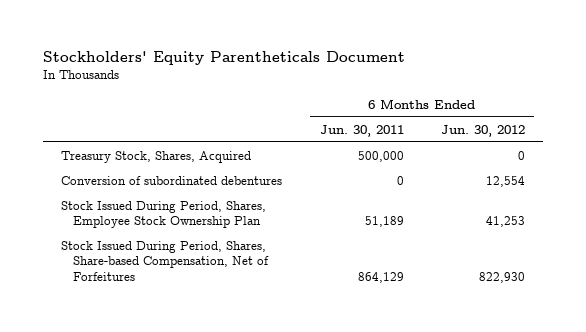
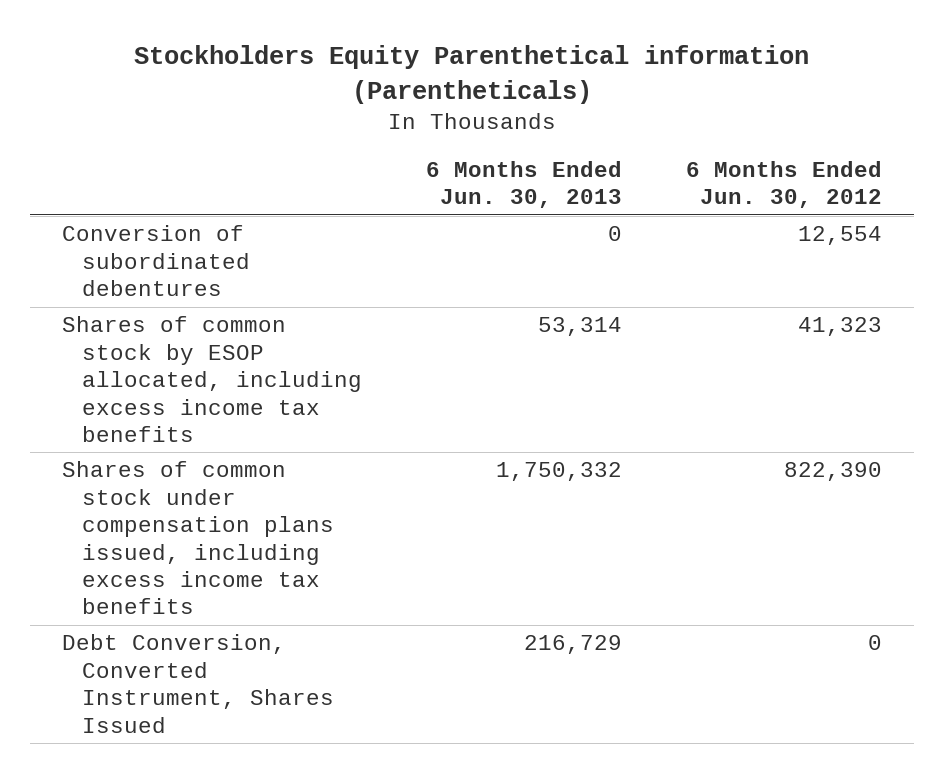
[42,51,405,66] Stockholders' Equity Parentheticals Document -> [134,45,810,105] Stockholders Equity Parenthetical information (Parentheticals)
[319,124,404,137] Jun. 30, 2011 -> none
none -> [426,160,623,209] 6 Months Ended Jun. 30, 2013
[61,150,252,163] Treasury Stock, Shares, Acquired -> none
[61,200,267,229] Stock Issued During Period, Shares, Employee Stock Ownership Plan -> none
none -> [61,316,362,442] Shares of common stock by ESOP allocated, including excess income tax benefits
[61,240,269,281] Stock Issued During Period, Shares, Share-based Compensation, Net of Forfeitures -> [61,461,334,615] Shares of common stock under compensation plans issued, including excess income tax benefits
[478,271,525,283] 822,930 -> [784,462,883,482] 822,390
none -> [61,634,334,733] Debt Conversion, Converted Instrument, Shares Issued

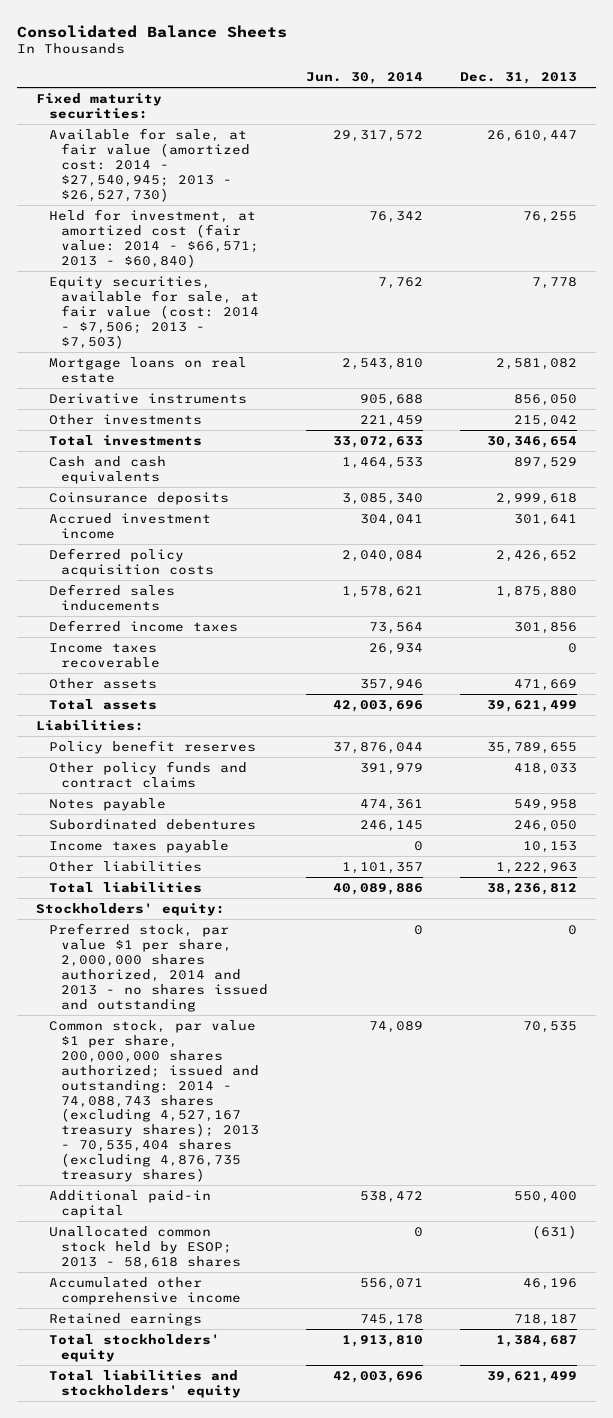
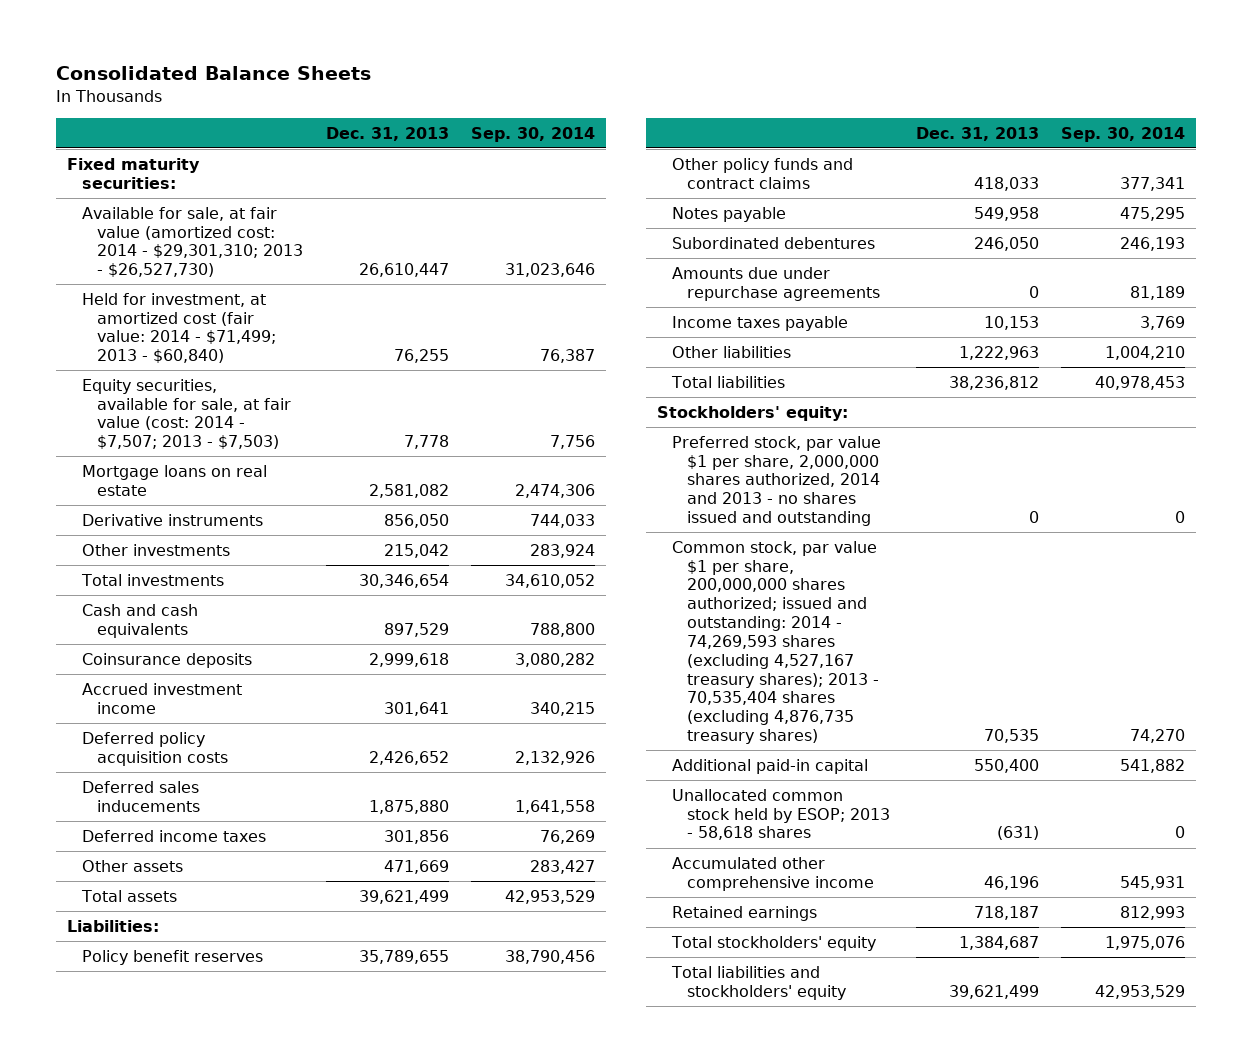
[305,71,423,84] Jun. 30, 2014 -> none
none -> [470,126,595,142] Sep. 30, 2014
[48,127,251,202] Available for sale, at fair value (amortized cost: 2014 - $27,540,945; 2013 - $26,527,730) -> [81,206,304,278] Available for sale, at fair value (amortized cost: 2014 - $29,301,310; 2013 - $26,527,730)
[48,208,260,268] Held for investment, at amortized cost (fair value: 2014 - $66,571; 2013 - $60,840) -> [81,292,277,364] Held for investment, at amortized cost (fair value: 2014 - $71,499; 2013 - $60,840)
[48,275,260,349] Equity securities, available for sale, at fair value (cost: 2014 - $7,506; 2013 - $7,503) -> [81,378,292,450] Equity securities, available for sale, at fair value (cost: 2014 - $7,507; 2013 - $7,503)
[48,642,161,668] Income taxes recoverable -> none
none -> [672,266,881,301] Amounts due under repurchase agreements
[48,1019,260,1183] Common stock, par value $1 per share, 200,000,000 shares authorized; issued and outstanding: 2014 - 74,088,743 shares (excluding 4,527,167 treasury shares); 2013 - 70,535,404 shares (excluding 4,876,735 treasury shares) -> [672,540,880,745] Common stock, par value $1 per share, 200,000,000 shares authorized; issued and outstanding: 2014 - 74,269,593 shares (excluding 4,527,167 treasury shares); 2013 - 70,535,404 shares (excluding 4,876,735 treasury shares)

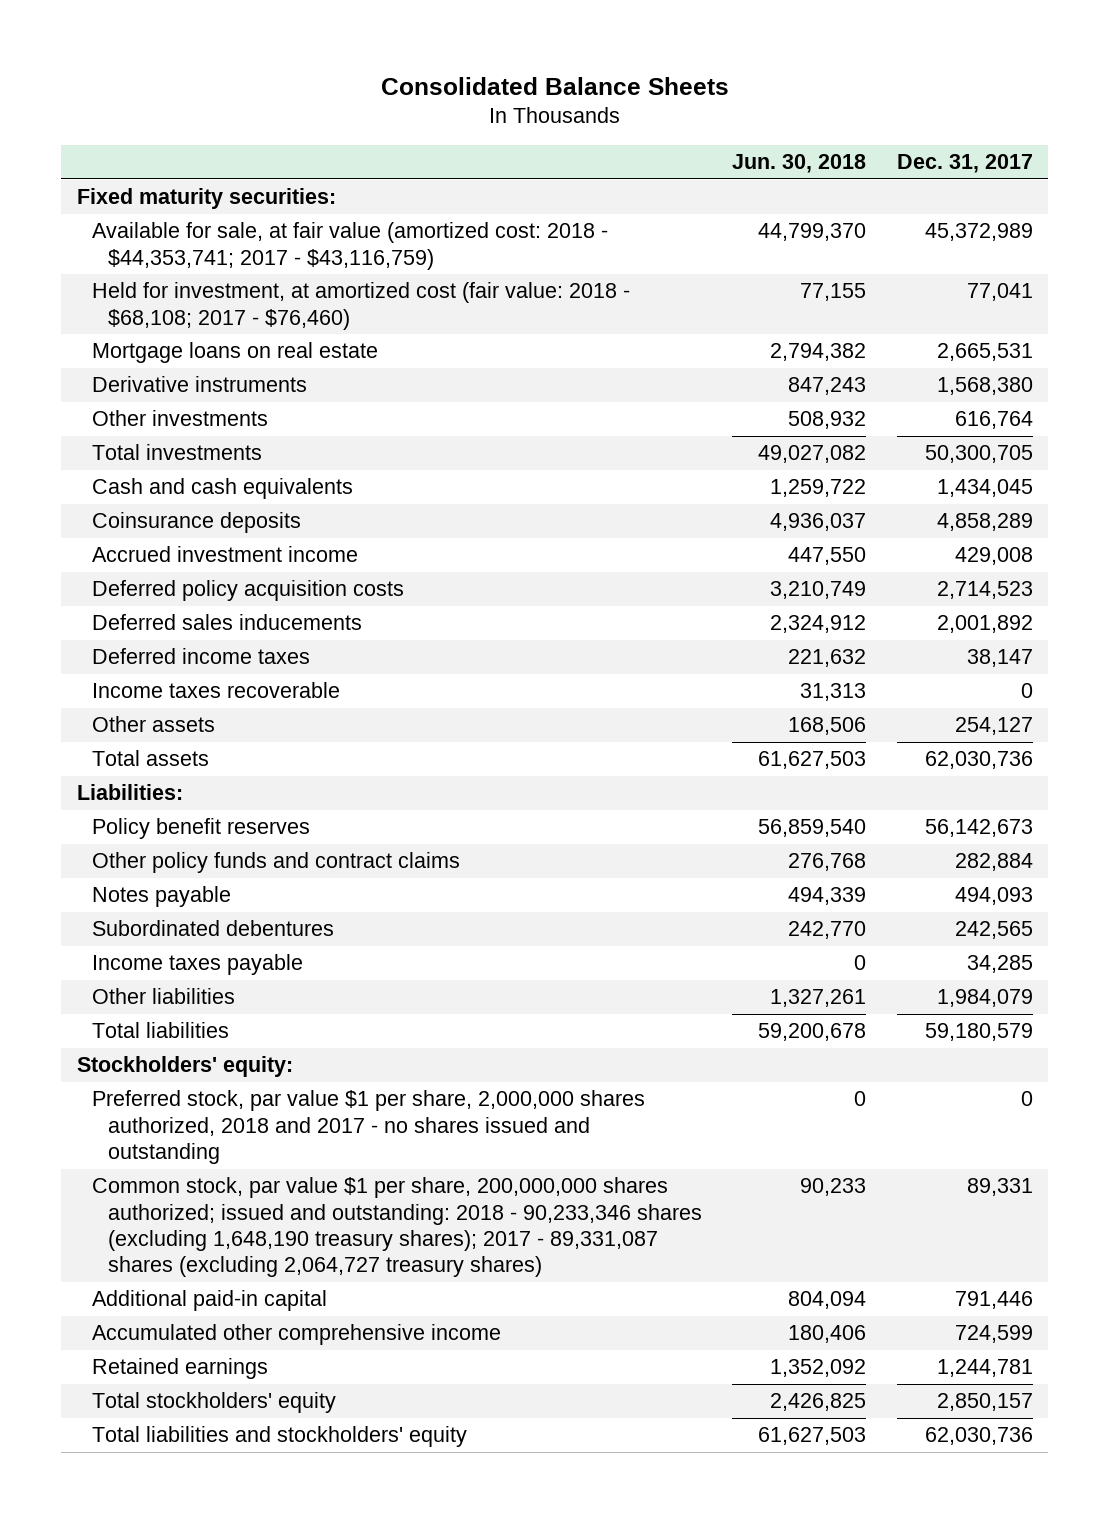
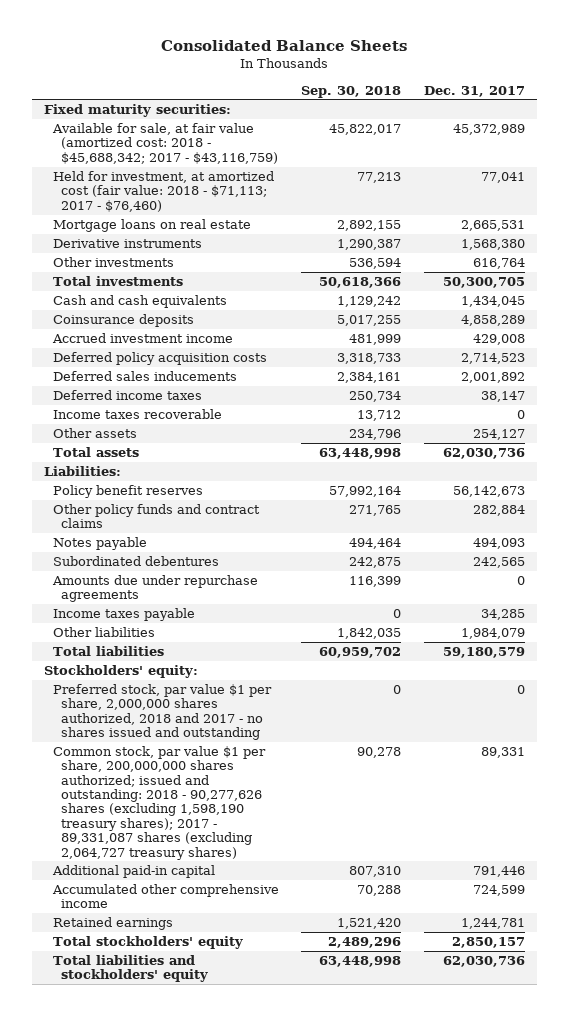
[732,154,867,174] Jun. 30, 2018 -> none
none -> [301,85,402,98] Sep. 30, 2018
[92,222,609,270] Available for sale, at fair value (amortized cost: 2018 - $44,353,741; 2017 - $43,116,759) -> [51,122,279,164] Available for sale, at fair value (amortized cost: 2018 - $45,688,342; 2017 - $43,116,759)
[92,282,631,330] Held for investment, at amortized cost (fair value: 2018 - $68,108; 2017 - $76,460) -> [52,170,274,212] Held for investment, at amortized cost (fair value: 2018 - $71,113; 2017 - $76,460)
none -> [51,574,258,603] Amounts due under repurchase agreements
[92,1177,702,1278] Common stock, par value $1 per share, 200,000,000 shares authorized; issued and outstanding: 2018 - 90,233,346 shares (excluding 1,648,190 treasury shares); 2017 - 89,331,087 shares (excluding 2,064,727 treasury shares) -> [52,745,266,860] Common stock, par value $1 per share, 200,000,000 shares authorized; issued and outstanding: 2018 - 90,277,626 shares (excluding 1,598,190 treasury shares); 2017 - 89,331,087 shares (excluding 2,064,727 treasury shares)

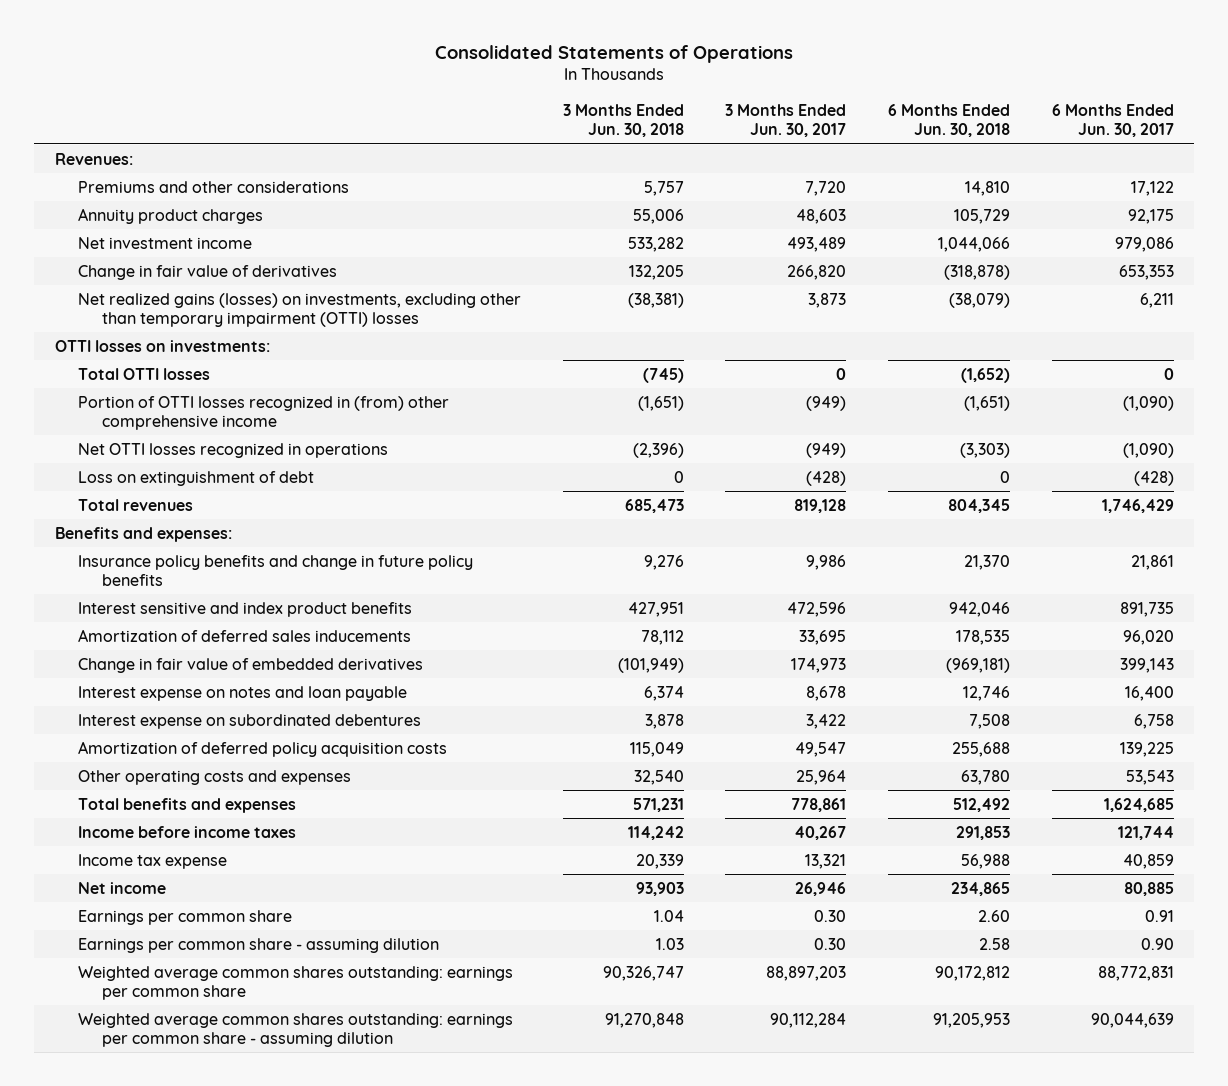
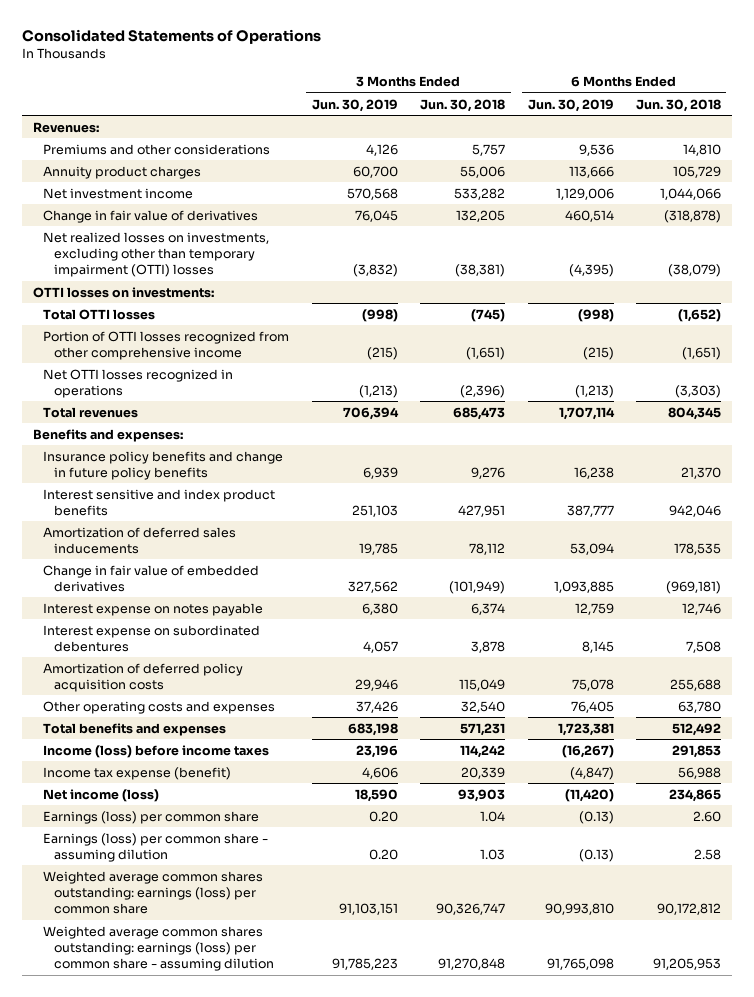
[725,103,847,138] 3 Months Ended Jun. 30, 2017 -> none
[1051,103,1174,138] 6 Months Ended Jun. 30, 2017 -> none
none -> [311,98,398,112] Jun. 30, 2019
none -> [527,98,614,112] Jun. 30, 2019
[78,292,522,328] Net realized gains (losses) on investments, excluding other than temporary impairment (OTTI) losses -> [43,231,270,277] Net realized losses on investments, excluding other than temporary impairment (OTTI) losses
[78,395,450,431] Portion of OTTI losses recognized in (from) other comprehensive income -> [43,330,290,360] Portion of OTTI losses recognized from other comprehensive income
[78,470,315,486] Loss on extinguishment of debt -> none
[78,685,408,701] Interest expense on notes and loan payable -> [43,602,264,616] Interest expense on notes payable
[78,825,297,838] Income before income taxes -> [43,744,270,758] Income (loss) before income taxes
[78,853,228,869] Income tax expense -> [43,766,232,780] Income tax expense (benefit)
[78,881,167,894] Net income -> [43,788,160,802] Net income (loss)
[78,909,293,925] Earnings per common share -> [43,810,260,824] Earnings (loss) per common share
[78,937,440,953] Earnings per common share - assuming dilution -> [43,832,269,862] Earnings (loss) per common share - assuming dilution
[78,965,514,1001] Weighted average common shares outstanding: earnings per common share -> [43,870,264,914] Weighted average common shares outstanding: earnings (loss) per common share
[78,1012,514,1048] Weighted average common shares outstanding: earnings per common share - assuming dilution -> [43,925,274,971] Weighted average common shares outstanding: earnings (loss) per common share - assuming dilution

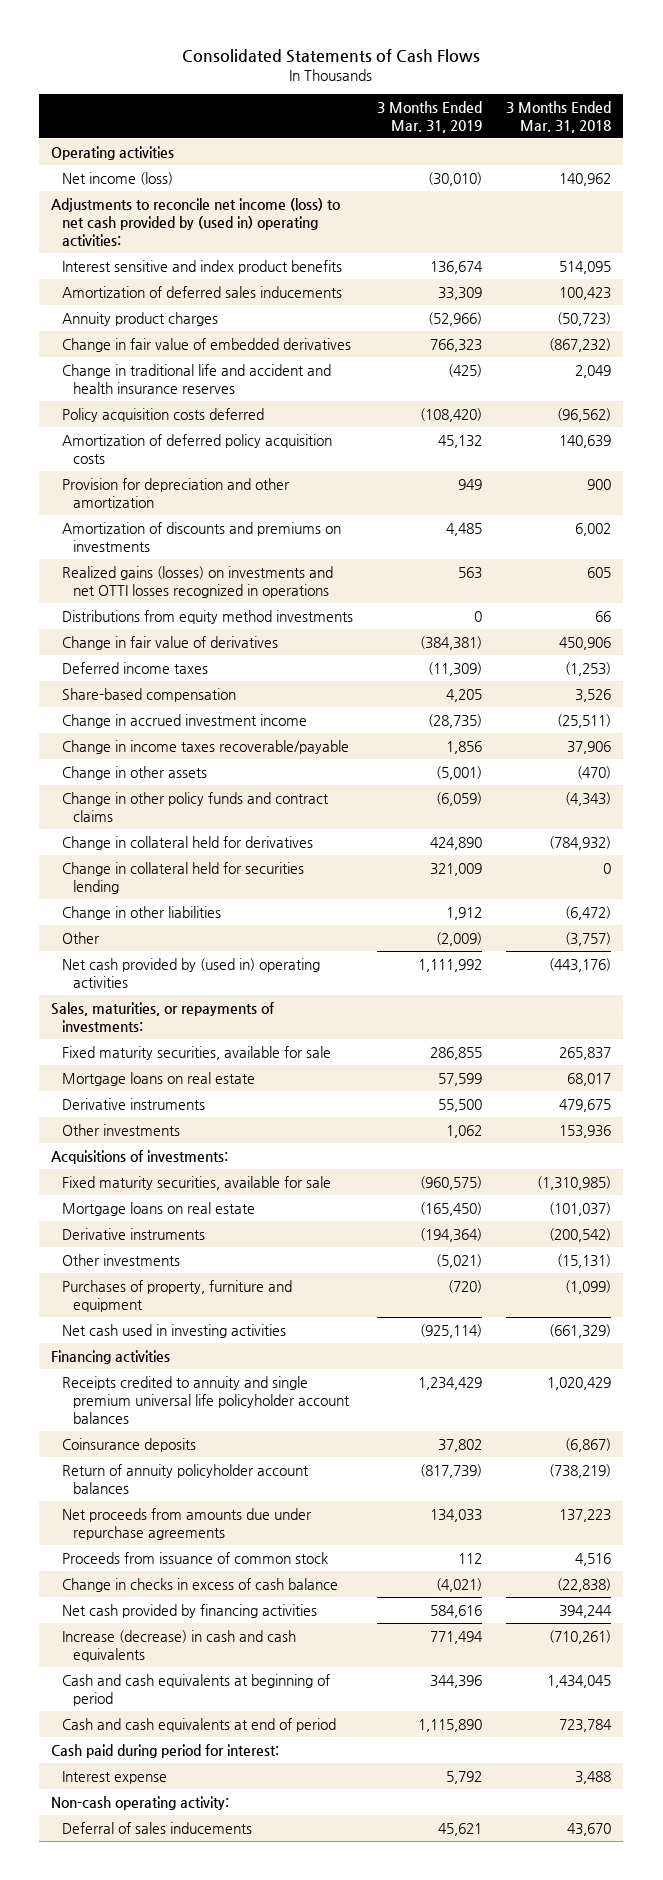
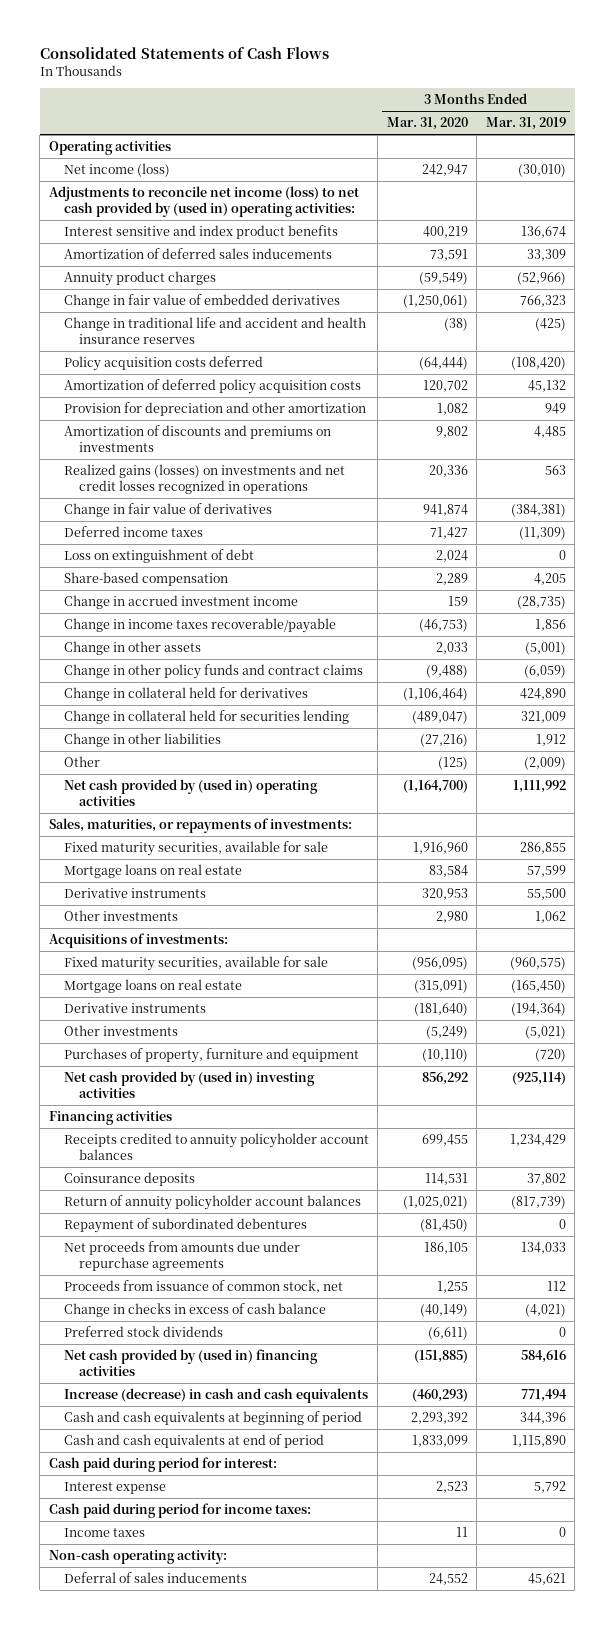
[506,100,612,133] 3 Months Ended Mar. 31, 2018 -> none
none -> [386,117,468,131] Mar. 31, 2020
[62,609,354,624] Distributions from equity method investments -> none
[62,565,334,598] Realized gains (losses) on investments and net OTTI losses recognized in operations -> [63,463,345,495] Realized gains (losses) on investments and net credit losses recognized in operations
none -> [63,548,254,563] Loss on extinguishment of debt
[62,1323,287,1338] Net cash used in investing activities -> [63,1070,315,1099] Net cash provided by (used in) investing activities
[62,1375,351,1424] Receipts credited to annuity and single premium universal life policyholder account balances -> [63,1132,369,1161] Receipts credited to annuity policyholder account balances
none -> [63,1217,307,1233] Repayment of subordinated debentures
[62,1551,329,1564] Proceeds from issuance of common stock -> [63,1279,343,1293] Proceeds from issuance of common stock, net
none -> [63,1325,223,1337] Preferred stock dividends
[62,1603,318,1618] Net cash provided by financing activities -> [63,1348,318,1377] Net cash provided by (used in) financing activities
none -> [48,1502,311,1518] Cash paid during period for income taxes:
none -> [63,1527,145,1537] Income taxes

